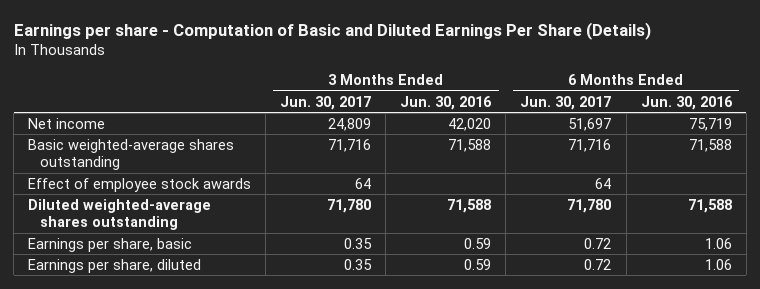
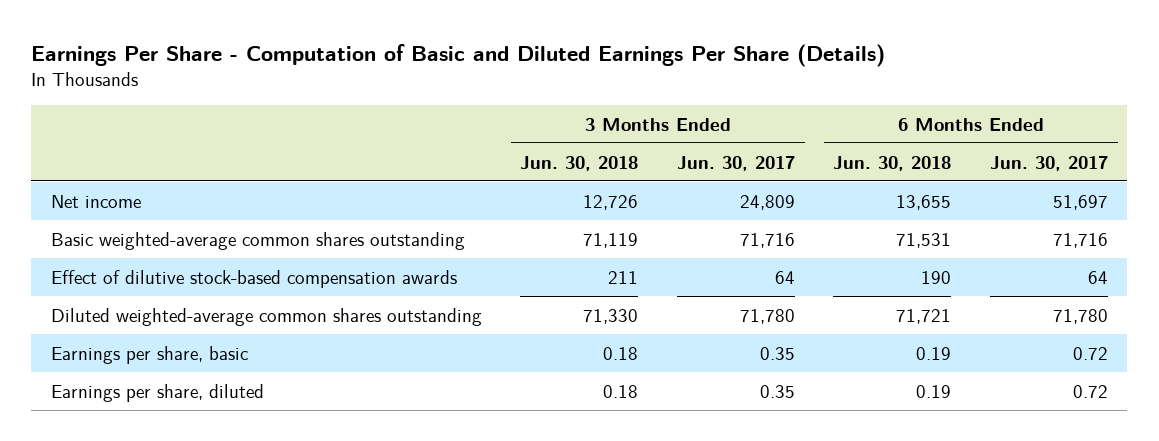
[13,21,651,40] Earnings per share - Computation of Basic and Diluted Earnings Per Share (Details) -> [31,43,886,67] Earnings Per Share - Computation of Basic and Diluted Earnings Per Share (Details)
[400,95,493,110] Jun. 30, 2016 -> none
[640,95,733,110] Jun. 30, 2016 -> none
none -> [520,155,639,171] Jun. 30, 2018
none -> [833,155,952,171] Jun. 30, 2018
[28,138,235,171] Basic weighted-average shares outstanding -> [50,231,465,250] Basic weighted-average common shares outstanding
[28,177,252,192] Effect of employee stock awards -> [50,269,457,288] Effect of dilutive stock-based compensation awards
[28,198,212,231] Diluted weighted-average shares outstanding -> [50,307,482,326] Diluted weighted-average common shares outstanding

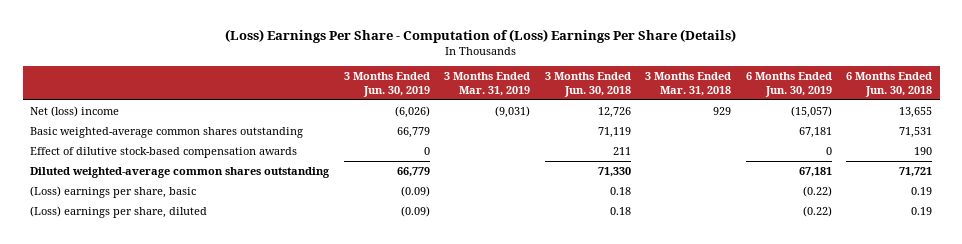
[31,43,886,67] Earnings Per Share - Computation of Basic and Diluted Earnings Per Share (Details) -> [225,29,737,44] (Loss) Earnings Per Share - Computation of (Loss) Earnings Per Share (Details)
[676,155,795,171] Jun. 30, 2017 -> none
[990,155,1109,171] Jun. 30, 2017 -> none
none -> [343,72,430,97] 3 Months Ended Jun. 30, 2019
none -> [444,72,531,96] 3 Months Ended Mar. 31, 2019
none -> [645,72,732,96] 3 Months Ended Mar. 31, 2018
none -> [745,72,832,97] 6 Months Ended Jun. 30, 2019
[50,194,141,208] Net income -> [30,106,120,118] Net (loss) income
[50,345,248,364] Earnings per share, basic -> [30,186,197,199] (Loss) earnings per share, basic
[50,383,264,402] Earnings per share, diluted -> [30,206,208,219] (Loss) earnings per share, diluted

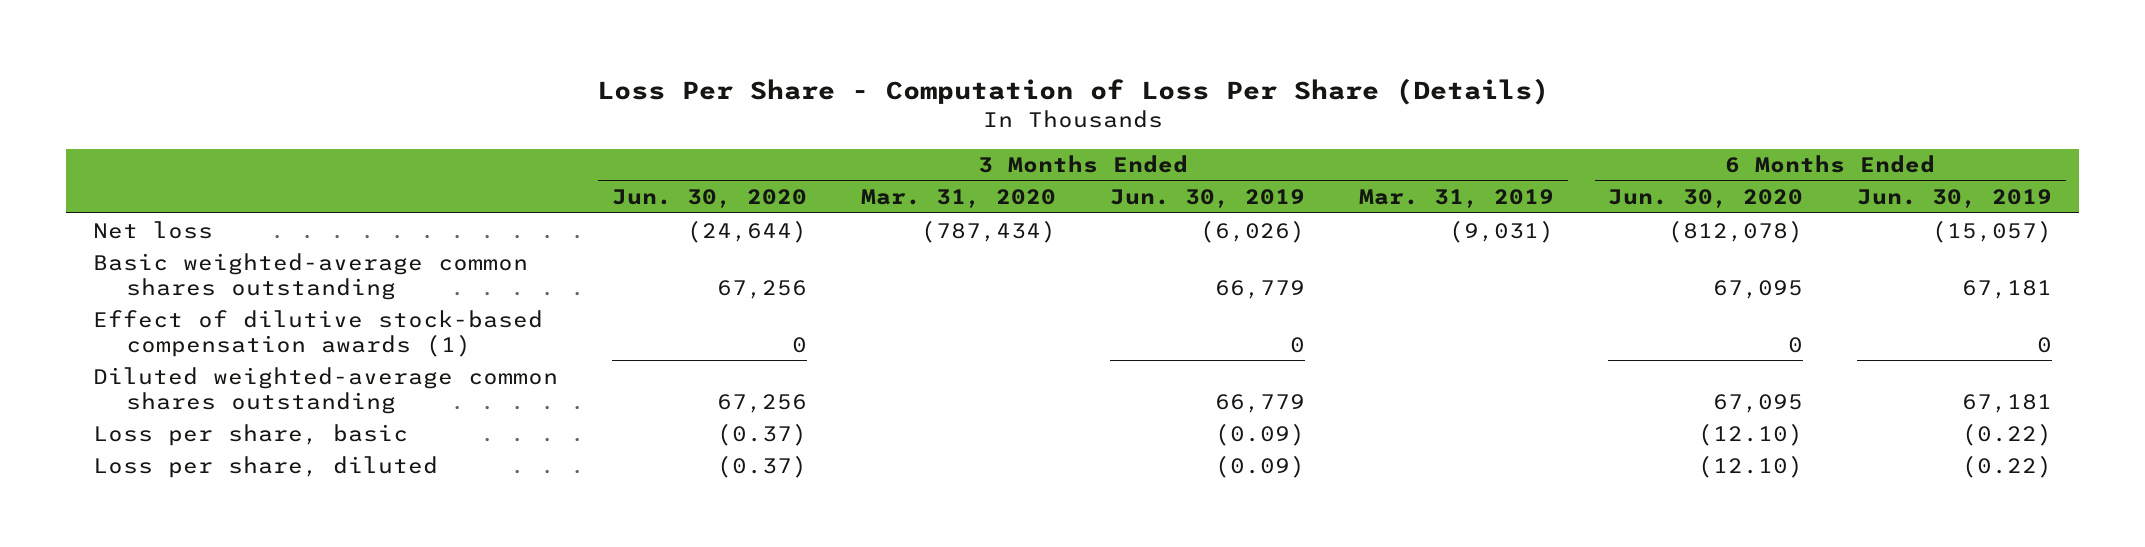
[225,29,737,44] (Loss) Earnings Per Share - Computation of (Loss) Earnings Per Share (Details) -> [596,77,1549,105] Loss Per Share - Computation of Loss Per Share (Details)
[544,72,631,97] 3 Months Ended Jun. 30, 2018 -> none
[645,72,732,96] 3 Months Ended Mar. 31, 2018 -> none
[846,72,933,97] 6 Months Ended Jun. 30, 2018 -> none
none -> [611,189,807,209] Jun. 30, 2020
none -> [861,189,1057,209] Mar. 31, 2020
none -> [1608,189,1804,209] Jun. 30, 2020
[30,106,120,118] Net (loss) income -> [92,220,213,239] Net loss
[30,147,298,159] Effect of dilutive stock-based compensation awards -> [92,309,543,357] Effect of dilutive stock-based compensation awards (1)
[30,186,197,199] (Loss) earnings per share, basic -> [92,423,408,446] Loss per share, basic
[30,206,208,219] (Loss) earnings per share, diluted -> [92,455,438,478] Loss per share, diluted

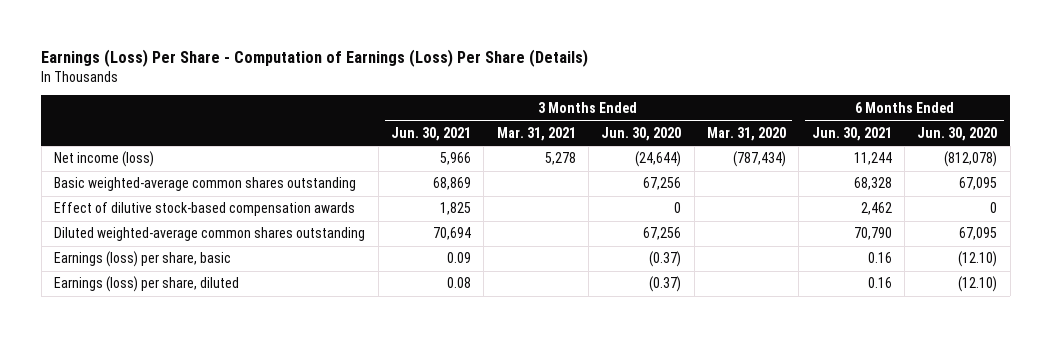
[596,77,1549,105] Loss Per Share - Computation of Loss Per Share (Details) -> [41,48,589,67] Earnings (Loss) Per Share - Computation of Earnings (Loss) Per Share (Details)
[1110,189,1306,209] Jun. 30, 2019 -> none
[1359,189,1555,209] Mar. 31, 2019 -> none
[1857,189,2053,209] Jun. 30, 2019 -> none
none -> [390,126,471,141] Jun. 30, 2021
none -> [496,126,576,141] Mar. 31, 2021
none -> [811,126,892,141] Jun. 30, 2021
[92,220,213,239] Net loss -> [54,151,155,168] Net income (loss)
[92,309,543,357] Effect of dilutive stock-based compensation awards (1) -> [54,202,356,217] Effect of dilutive stock-based compensation awards
[92,423,408,446] Loss per share, basic -> [54,251,232,268] Earnings (loss) per share, basic
[92,455,438,478] Loss per share, diluted -> [54,276,240,293] Earnings (loss) per share, diluted

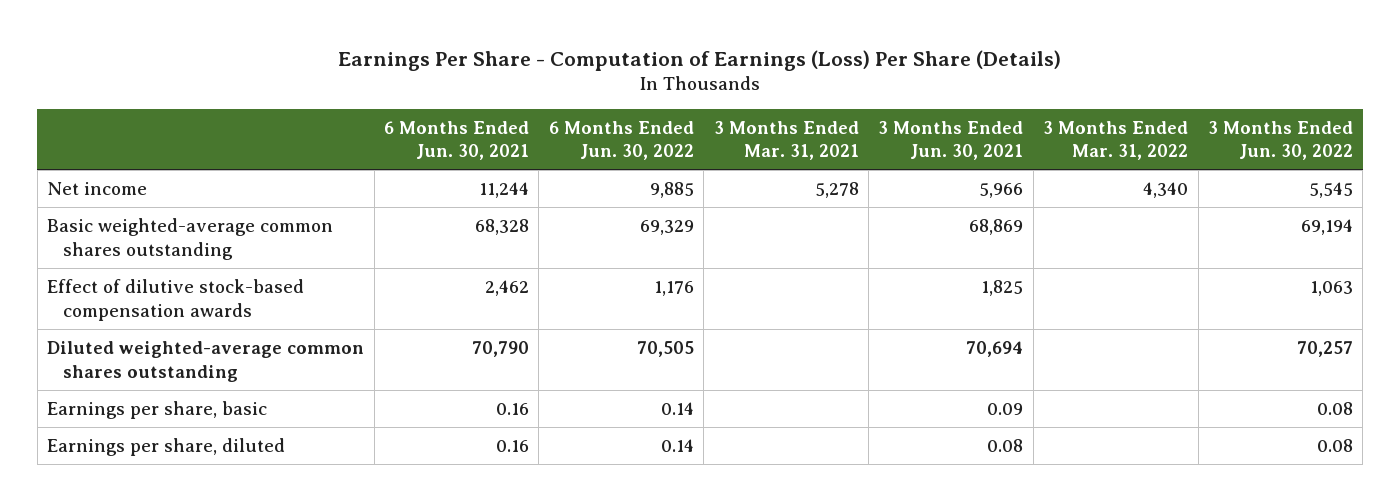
[41,48,589,67] Earnings (Loss) Per Share - Computation of Earnings (Loss) Per Share (Details) -> [338,49,1062,71] Earnings Per Share - Computation of Earnings (Loss) Per Share (Details)
[601,126,682,141] Jun. 30, 2020 -> none
[707,126,787,141] Mar. 31, 2020 -> none
[917,126,998,141] Jun. 30, 2020 -> none
none -> [548,120,694,161] 6 Months Ended Jun. 30, 2022
none -> [1043,120,1189,161] 3 Months Ended Mar. 31, 2022
none -> [1207,120,1353,161] 3 Months Ended Jun. 30, 2022
[54,151,155,168] Net income (loss) -> [47,181,148,195] Net income
[54,251,232,268] Earnings (loss) per share, basic -> [47,400,268,419] Earnings per share, basic
[54,276,240,293] Earnings (loss) per share, diluted -> [47,437,286,456] Earnings per share, diluted

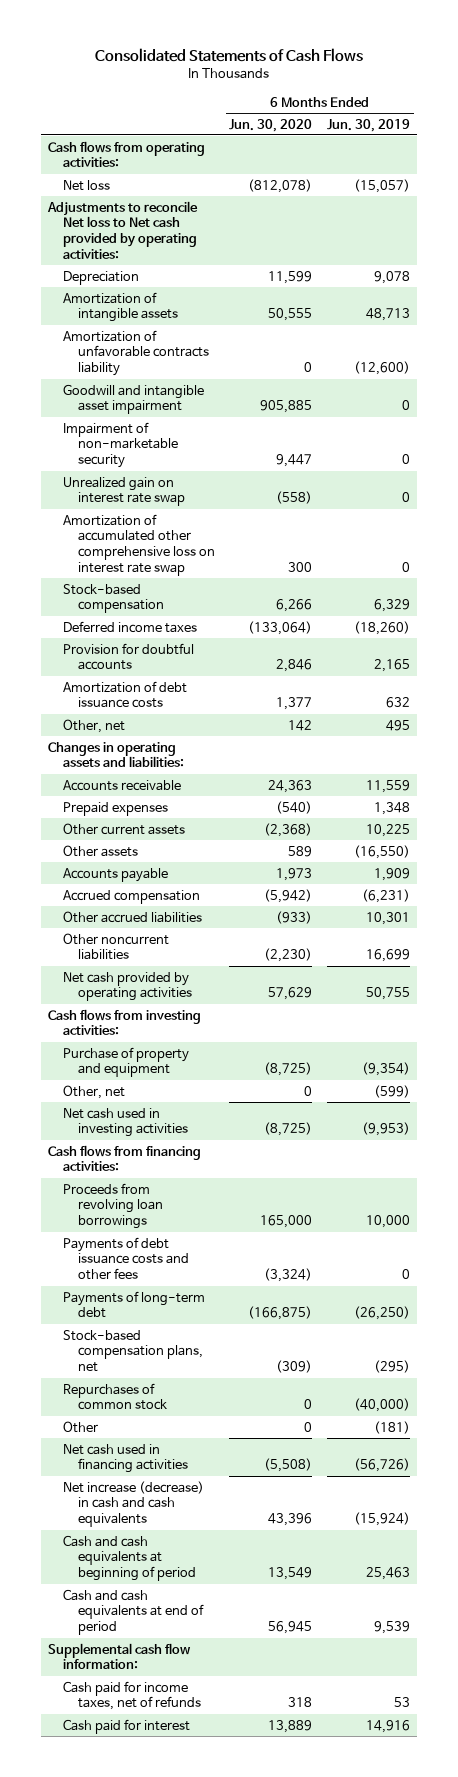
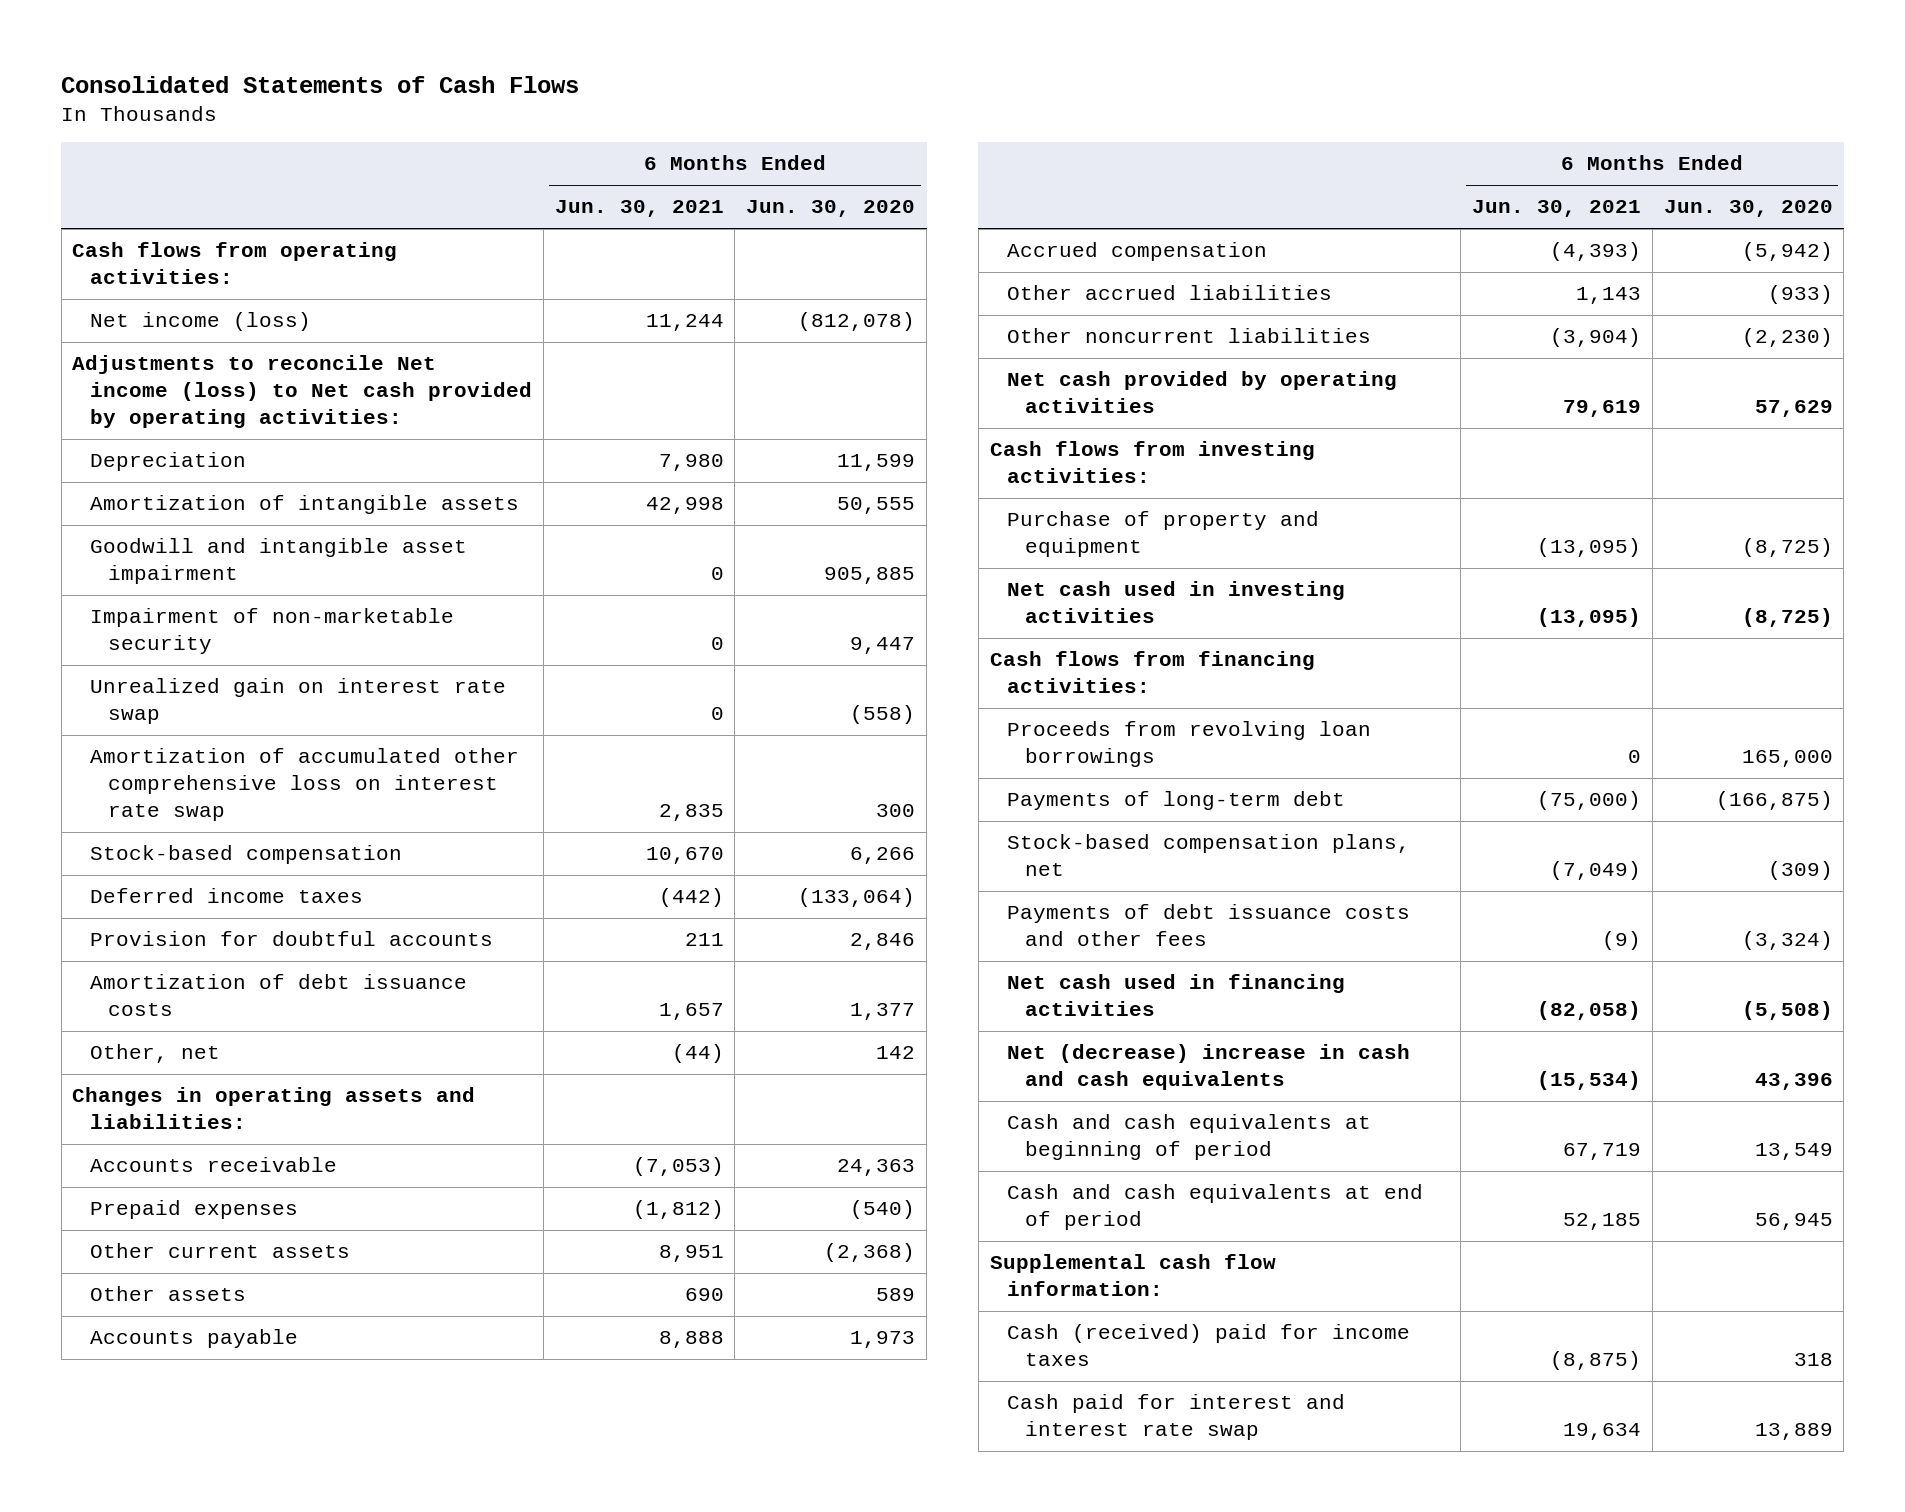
[327,118,411,132] Jun. 30, 2019 -> none
none -> [554,200,724,218] Jun. 30, 2021
[63,179,111,191] Net loss -> [90,312,312,332] Net income (loss)
[47,200,199,260] Adjustments to reconcile Net loss to Net cash provided by operating activities: -> [72,355,533,429] Adjustments to reconcile Net income (loss) to Net cash provided by operating activities:
[63,329,209,377] Amortization of unfavorable contracts liability -> none
[63,1084,126,1099] Other, net -> none
[63,1382,167,1411] Repurchases of common stock -> none
[63,1420,99,1433] Other -> none
[63,1236,189,1281] Payments of debt issuance costs and other fees -> [1007,904,1411,947] Payments of debt issuance costs and other fees
[63,1480,205,1528] Net increase (decrease) in cash and cash equivalents -> [1007,1044,1411,1091] Net (decrease) increase in cash and cash equivalents
[63,1680,201,1711] Cash paid for income taxes, net of refunds -> [1007,1324,1411,1367] Cash (received) paid for income taxes
[63,1718,191,1734] Cash paid for interest -> [1007,1394,1346,1441] Cash paid for interest and interest rate swap

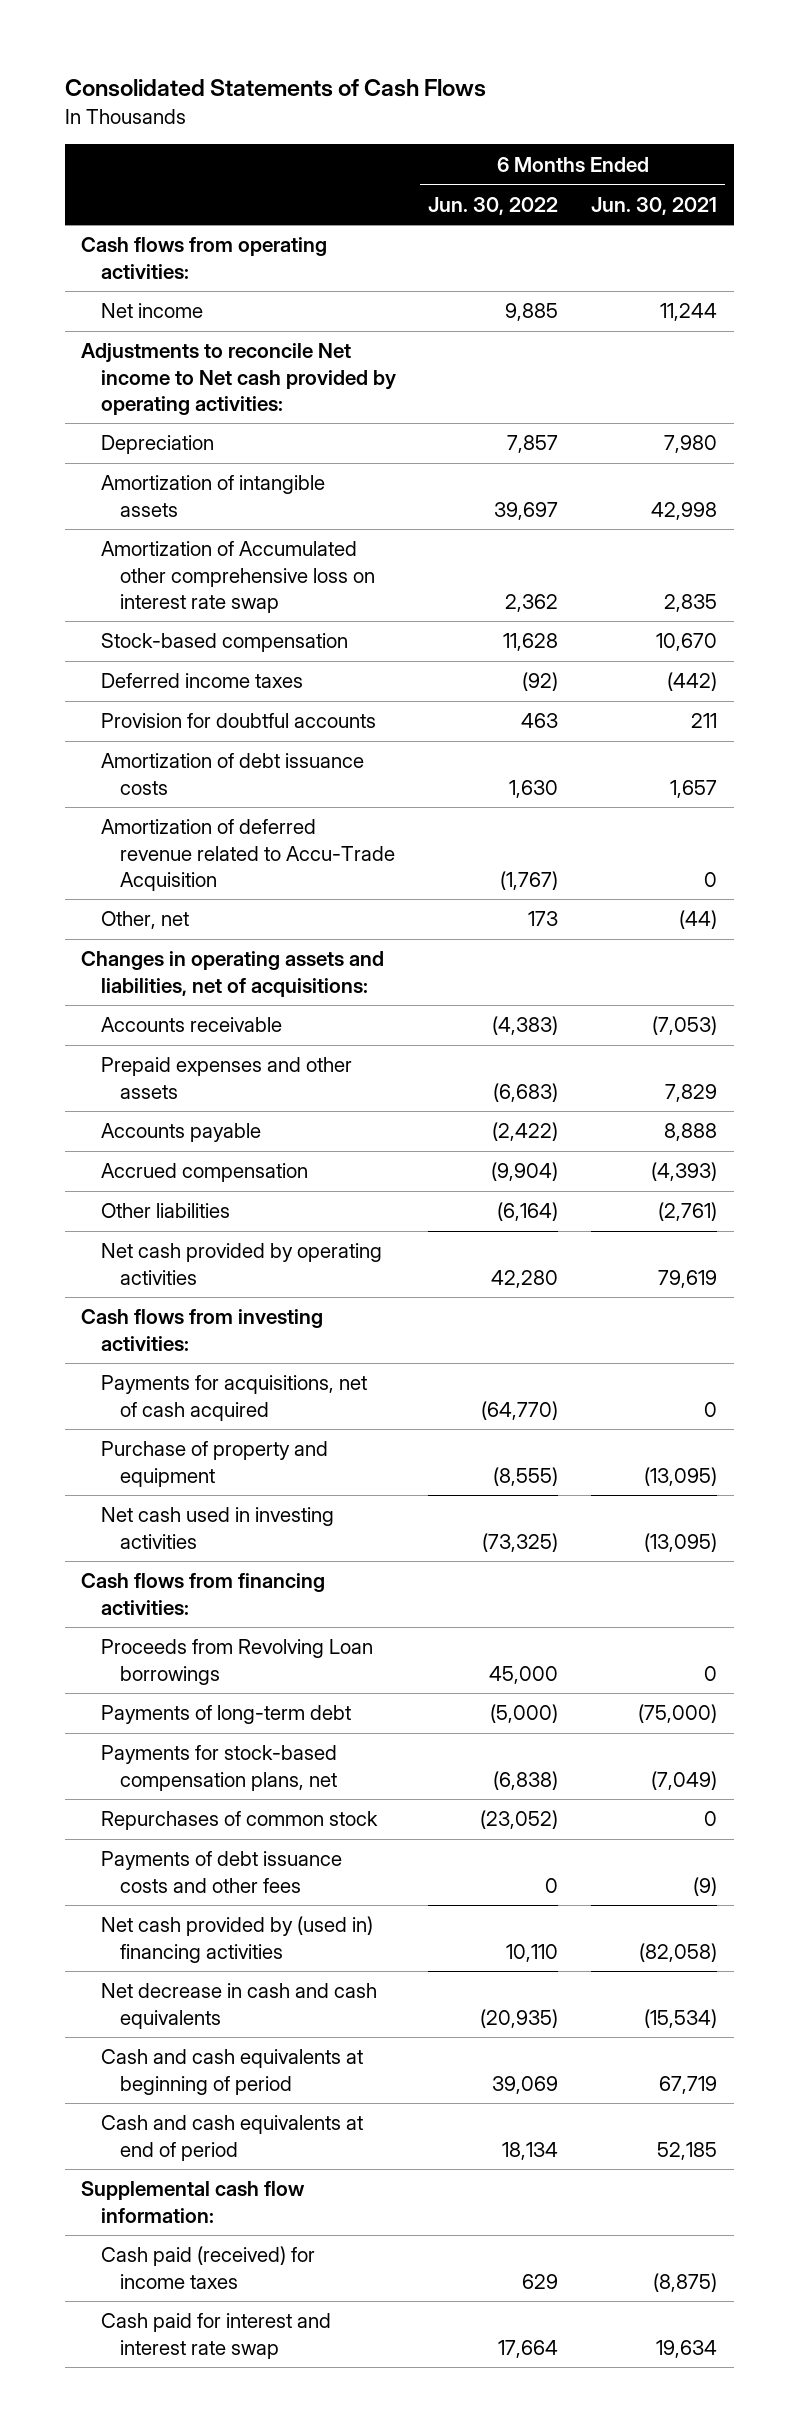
[746,200,916,218] Jun. 30, 2020 -> none
none -> [428,196,559,215] Jun. 30, 2022
[90,312,312,332] Net income (loss) -> [100,303,203,319] Net income
[72,355,533,429] Adjustments to reconcile Net income (loss) to Net cash provided by operating activities: -> [81,343,396,415] Adjustments to reconcile Net income to Net cash provided by operating activities:
[90,538,468,585] Goodwill and intangible asset impairment -> none
[90,608,455,655] Impairment of non-marketable security -> none
[90,678,507,725] Unrealized gain on interest rate swap -> none
[90,748,520,822] Amortization of accumulated other comprehensive loss on interest rate swap -> [100,541,376,613] Amortization of Accumulated other comprehensive loss on interest rate swap
none -> [100,819,396,891] Amortization of deferred revenue related to Accu-Trade Acquisition
[72,1087,476,1130] Changes in operating assets and liabilities: -> [81,951,385,997] Changes in operating assets and liabilities, net of acquisitions:
[90,1200,299,1220] Prepaid expenses -> none
[90,1243,351,1259] Other current assets -> none
[90,1286,247,1302] Other assets -> none
none -> [100,1057,352,1099] Prepaid expenses and other assets
[1007,285,1333,301] Other accrued liabilities -> none
[1007,328,1372,344] Other noncurrent liabilities -> [100,1203,230,1219] Other liabilities
[1550,328,1642,348] (3,904) -> [658,1202,718,1222] (2,761)
none -> [100,1375,367,1421] Payments for acquisitions, net of cash acquired
[1007,721,1372,768] Proceeds from revolving loan borrowings -> [100,1639,373,1685] Proceeds from Revolving Loan borrowings
[1007,834,1411,877] Stock-based compensation plans, net -> [100,1745,338,1791] Payments for stock-based compensation plans, net
none -> [100,1811,378,1831] Repurchases of common stock
[1007,974,1346,1017] Net cash used in financing activities -> [100,1916,373,1963] Net cash provided by (used in) financing activities
[1007,1044,1411,1091] Net (decrease) increase in cash and cash equivalents -> [100,1983,377,2029] Net decrease in cash and cash equivalents
[1007,1324,1411,1367] Cash (received) paid for income taxes -> [100,2246,315,2289] Cash paid (received) for income taxes

